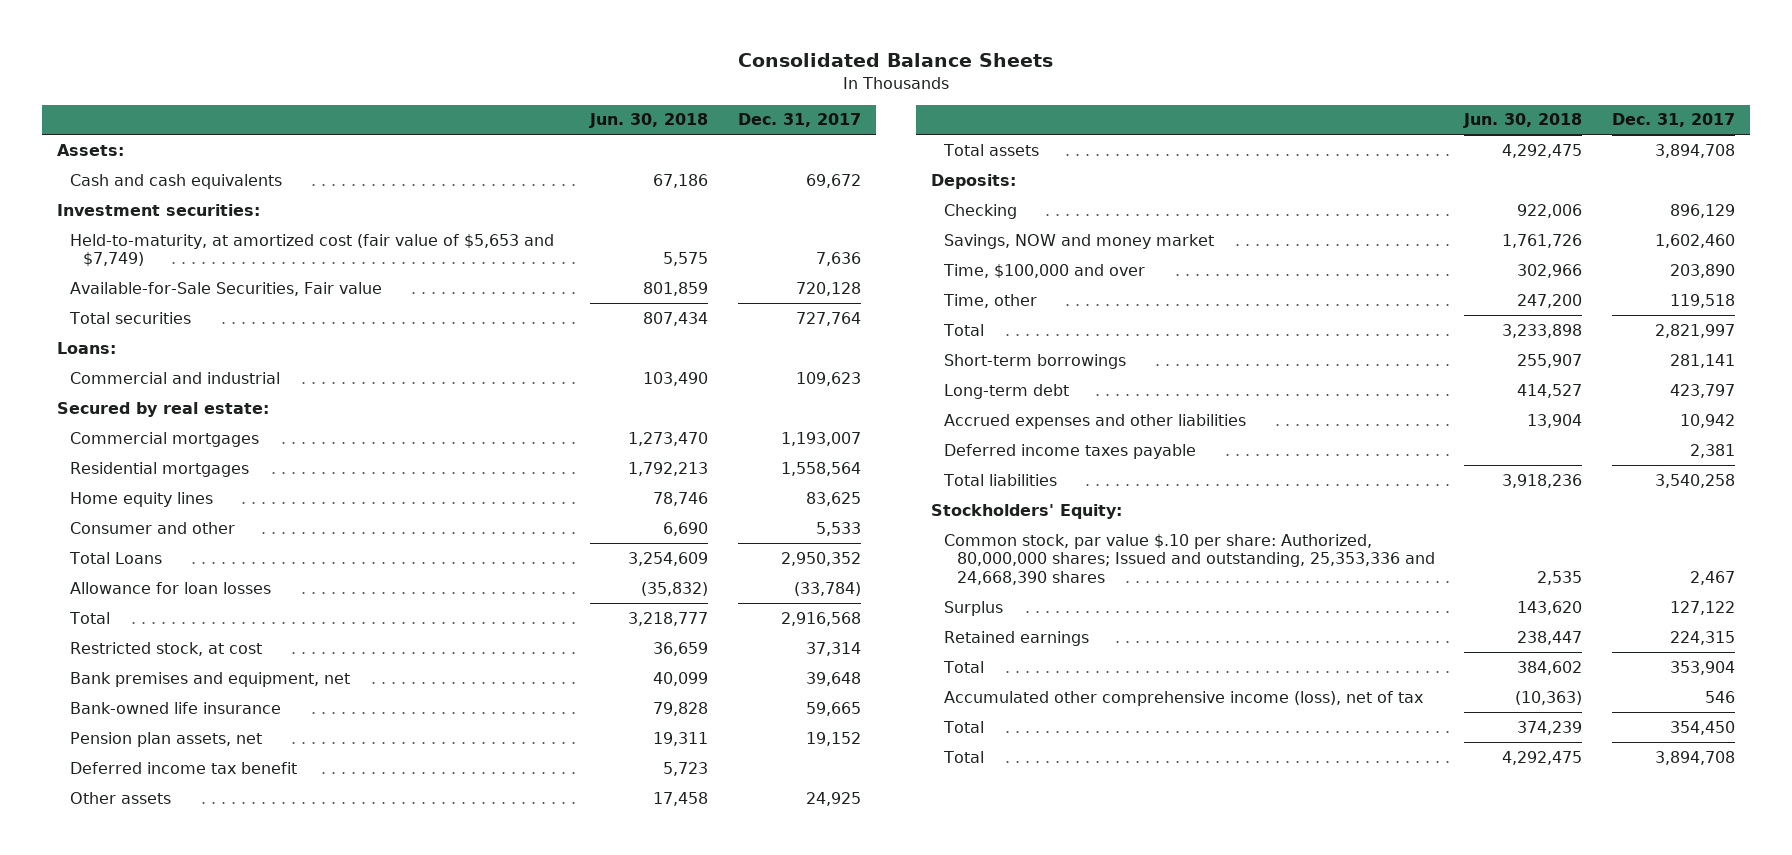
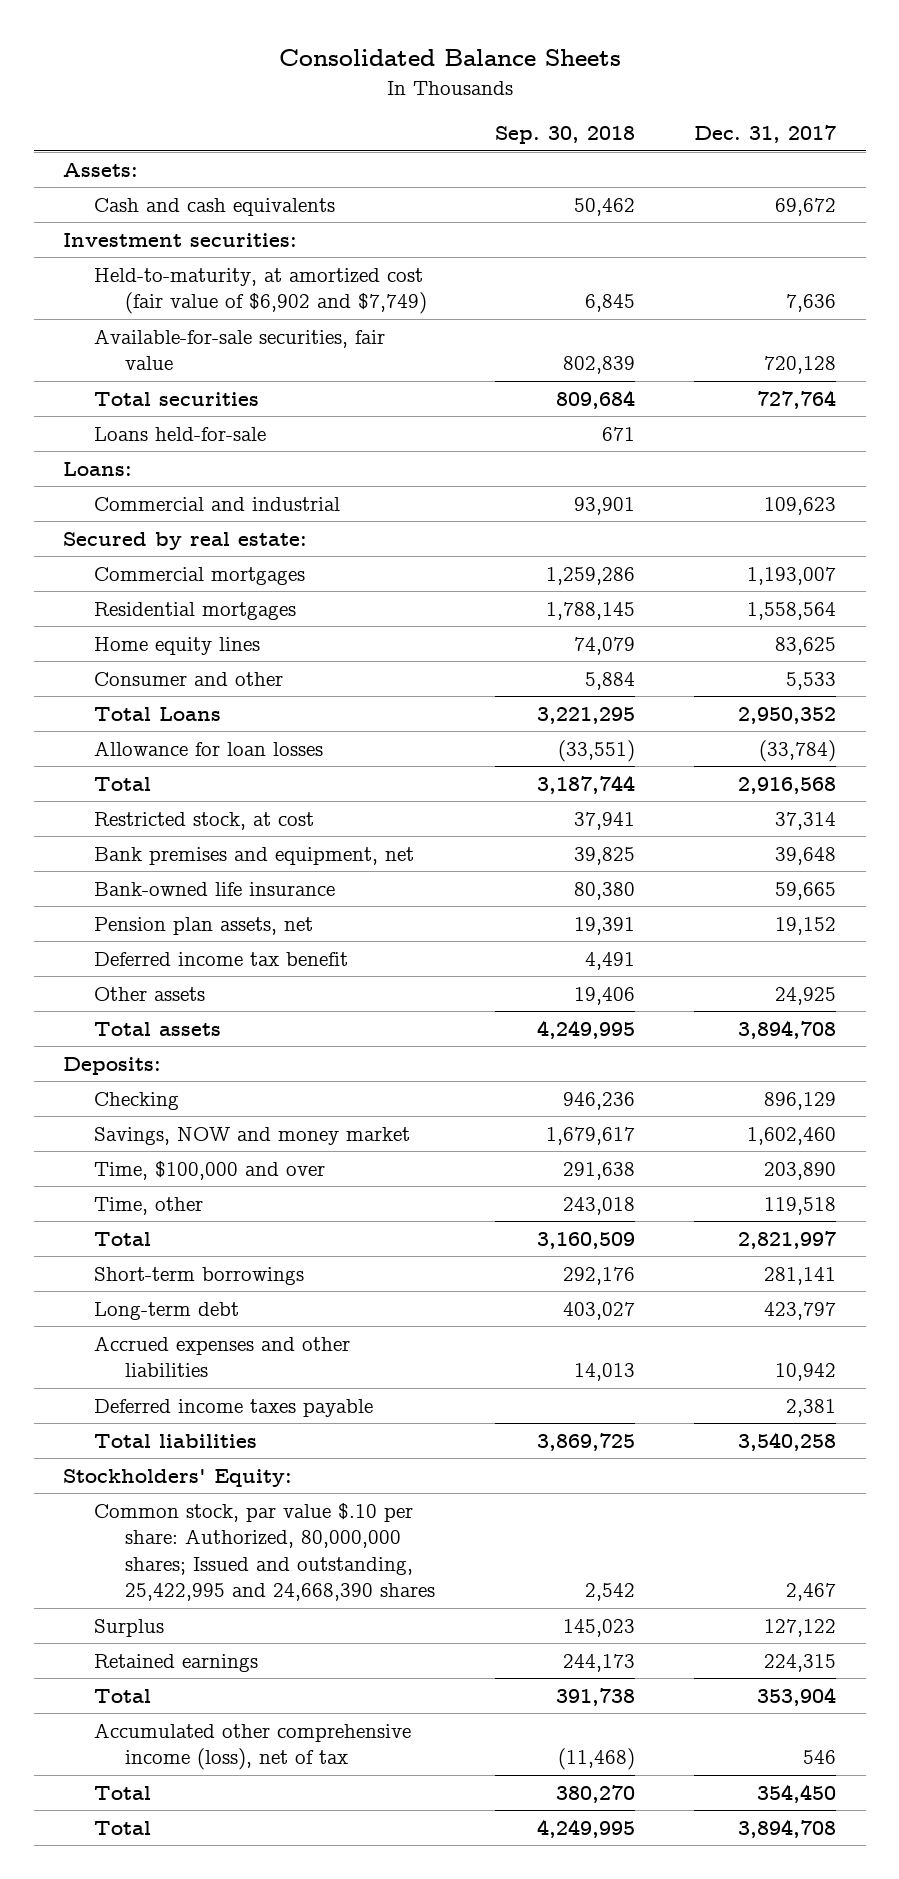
[589,113,709,129] Jun. 30, 2018 -> none
none -> [494,126,635,145] Sep. 30, 2018
[69,233,554,267] Held-to-maturity, at amortized cost (fair value of $5,653 and $7,749) -> [94,267,427,315] Held-to-maturity, at amortized cost (fair value of $6,902 and $7,749)
[69,281,382,296] Available-for-Sale Securities, Fair value -> [94,328,386,371] Available-for-sale securities, fair value
none -> [94,426,267,441] Loans held-for-sale
[943,533,1435,586] Common stock, par value $.10 per share: Authorized, 80,000,000 shares; Issued and outstanding, 25,353,336 and 24,668,390 shares -> [94,1502,435,1602] Common stock, par value $.10 per share: Authorized, 80,000,000 shares; Issued and outstanding, 25,422,995 and 24,668,390 shares

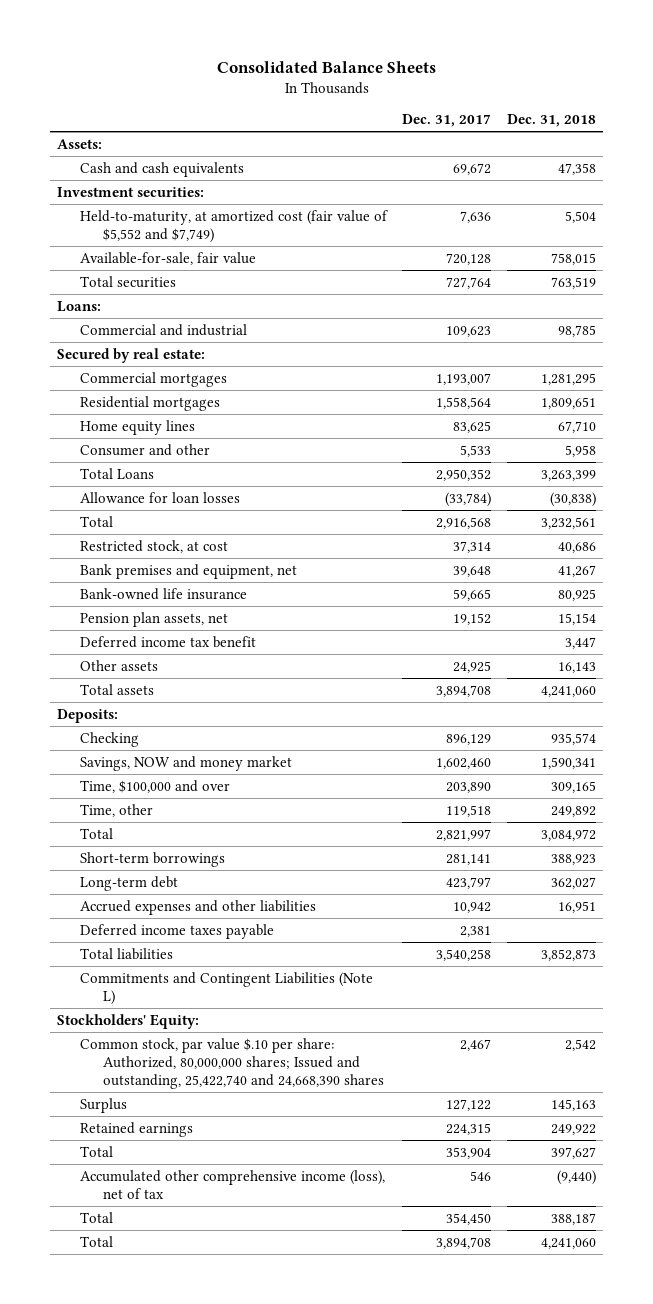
[494,126,635,145] Sep. 30, 2018 -> none
none -> [506,114,596,128] Dec. 31, 2018
[94,267,427,315] Held-to-maturity, at amortized cost (fair value of $6,902 and $7,749) -> [80,209,389,243] Held-to-maturity, at amortized cost (fair value of $5,552 and $7,749)
[94,328,386,371] Available-for-sale securities, fair value -> [80,251,257,265] Available-for-sale, fair value
[94,426,267,441] Loans held-for-sale -> none
none -> [80,971,374,1005] Commitments and Contingent Liabilities (Note L)
[94,1502,435,1602] Common stock, par value $.10 per share: Authorized, 80,000,000 shares; Issued and outstanding, 25,422,995 and 24,668,390 shares -> [80,1037,385,1089] Common stock, par value $.10 per share: Authorized, 80,000,000 shares; Issued and outstanding, 25,422,740 and 24,668,390 shares

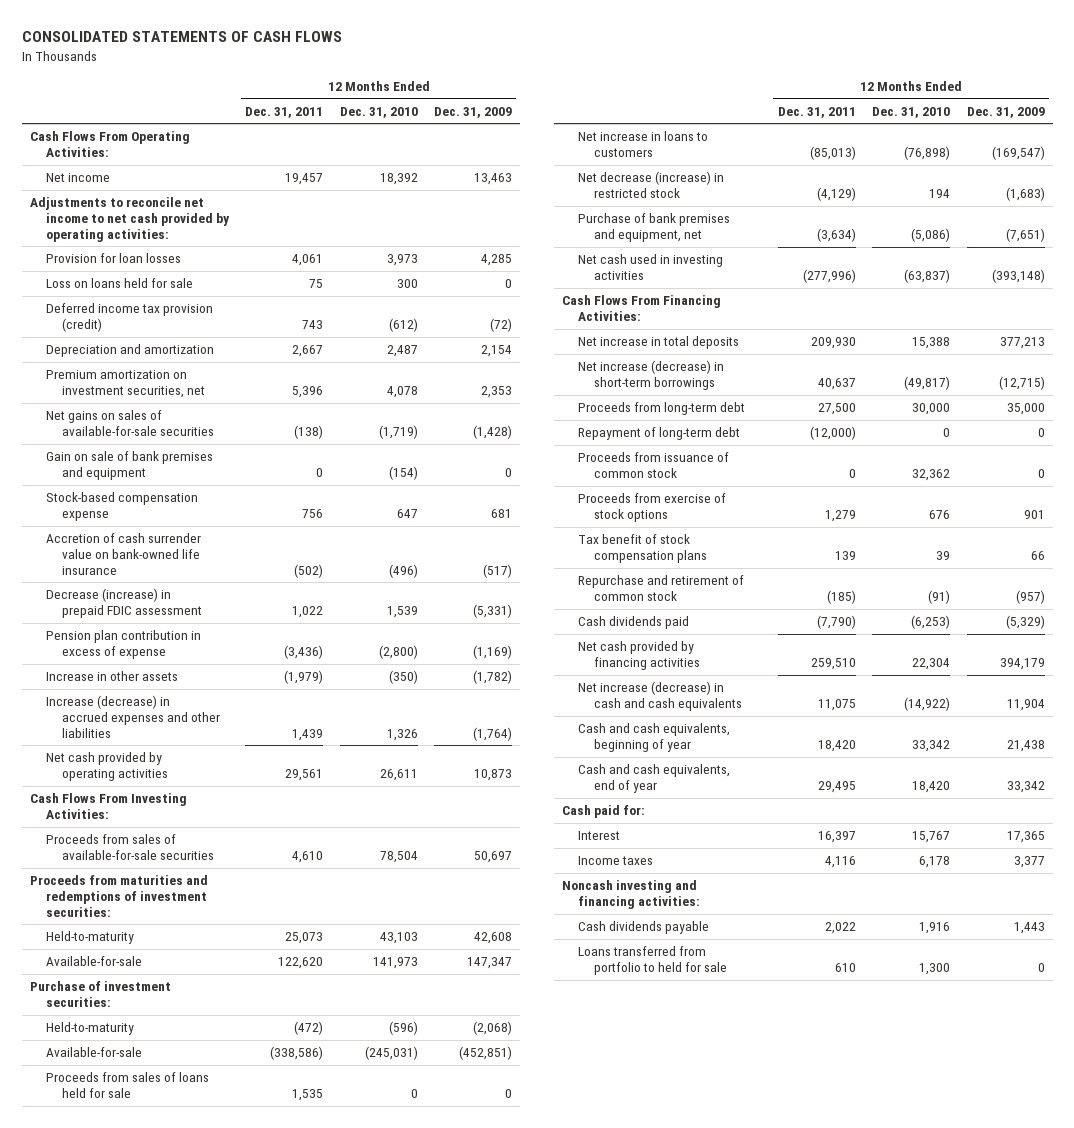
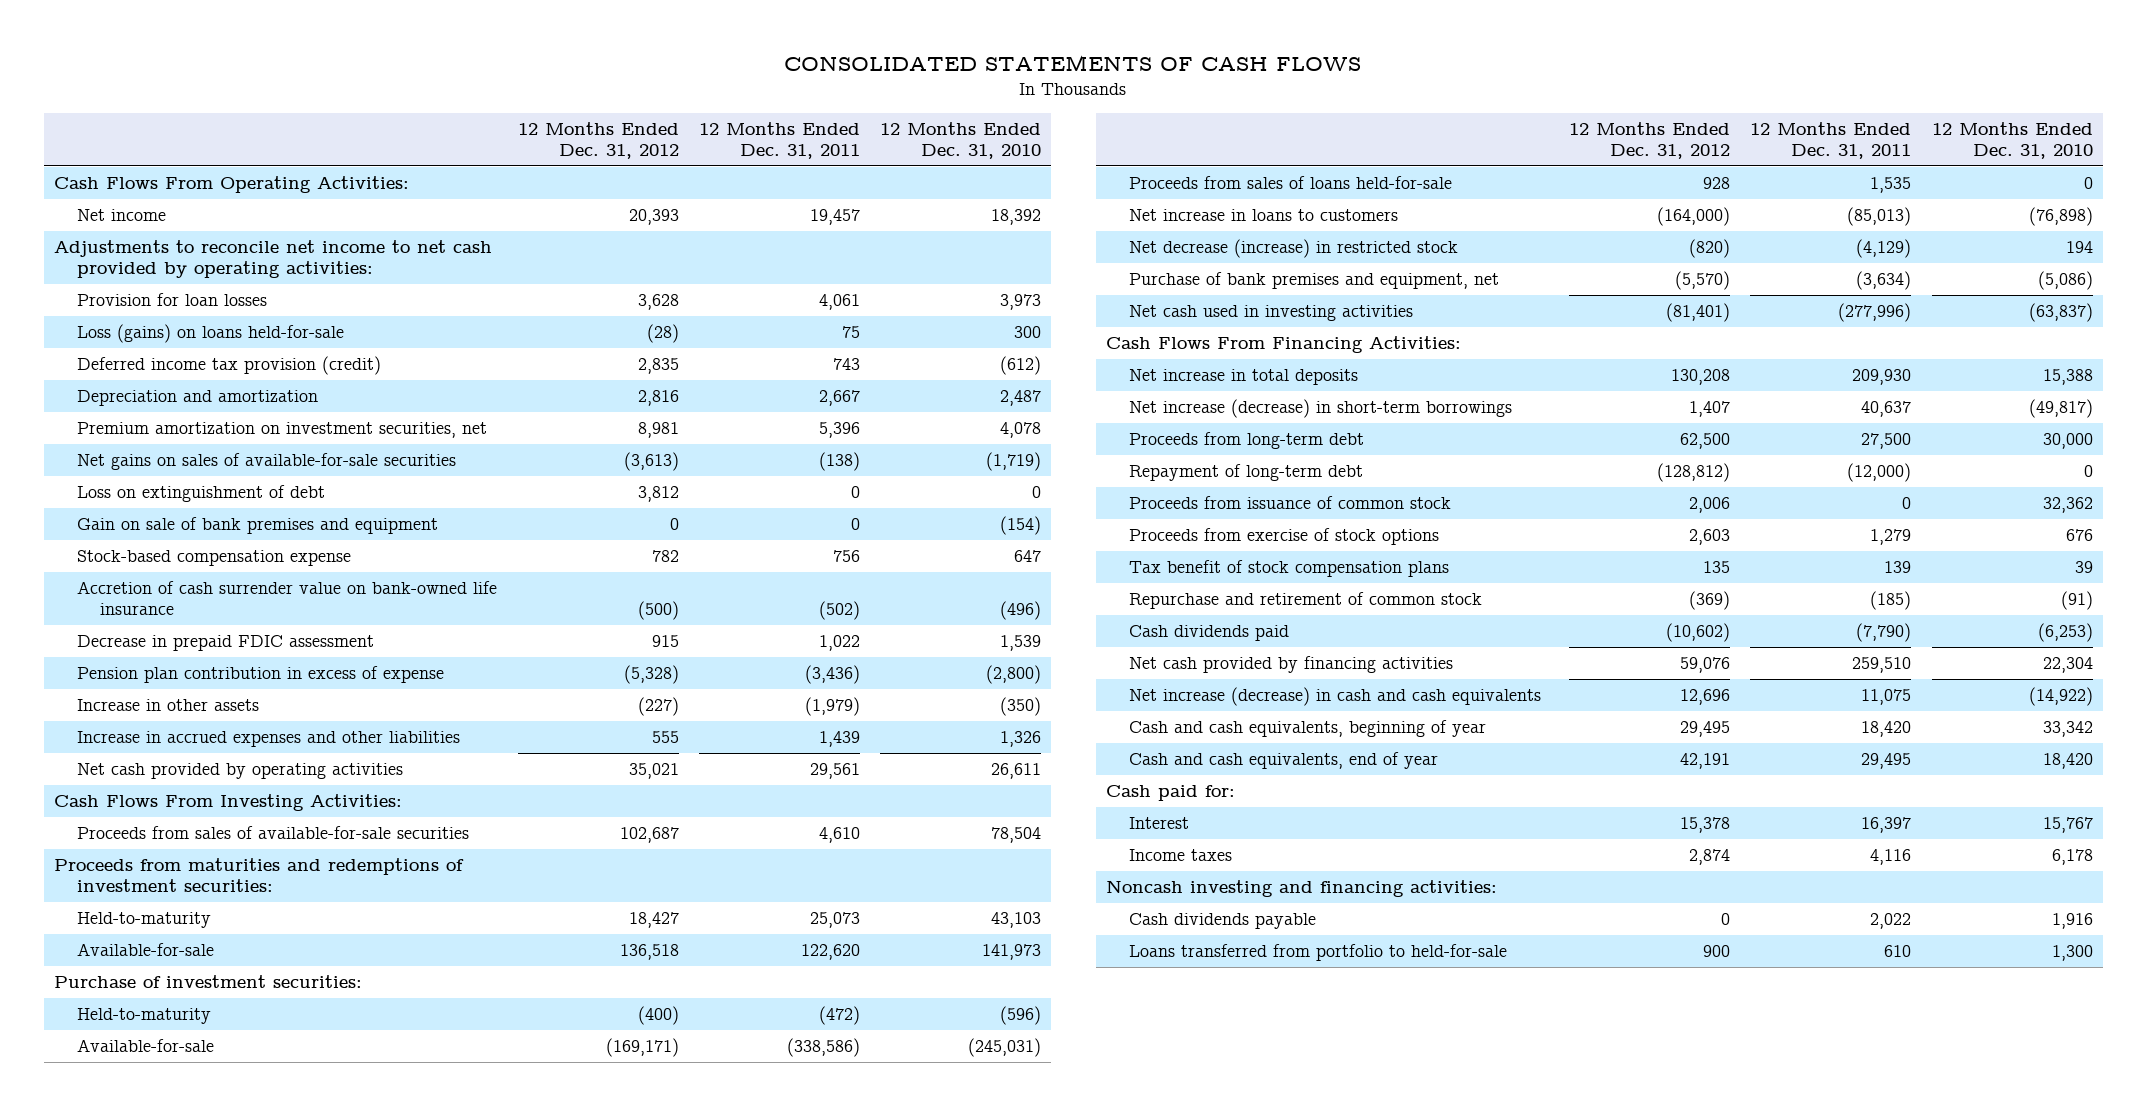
[434,106,513,118] Dec. 31, 2009 -> none
none -> [517,121,679,159] 12 Months Ended Dec. 31, 2012
[45,278,193,289] Loss on loans held for sale -> [77,323,345,343] Loss (gains) on loans held-for-sale
none -> [77,484,326,502] Loss on extinguishment of debt
[45,588,202,618] Decrease (increase) in prepaid FDIC assessment -> [77,634,375,651] Decrease in prepaid FDIC assessment
[45,695,220,738] Increase (decrease) in accrued expenses and other liabilities -> [77,730,461,747] Increase in accrued expenses and other liabilities
[45,1072,209,1098] Proceeds from sales of loans held for sale -> [1128,175,1452,189] Proceeds from sales of loans held-for-sale
[578,946,727,975] Loans transferred from portfolio to held for sale -> [1128,943,1507,961] Loans transferred from portfolio to held-for-sale

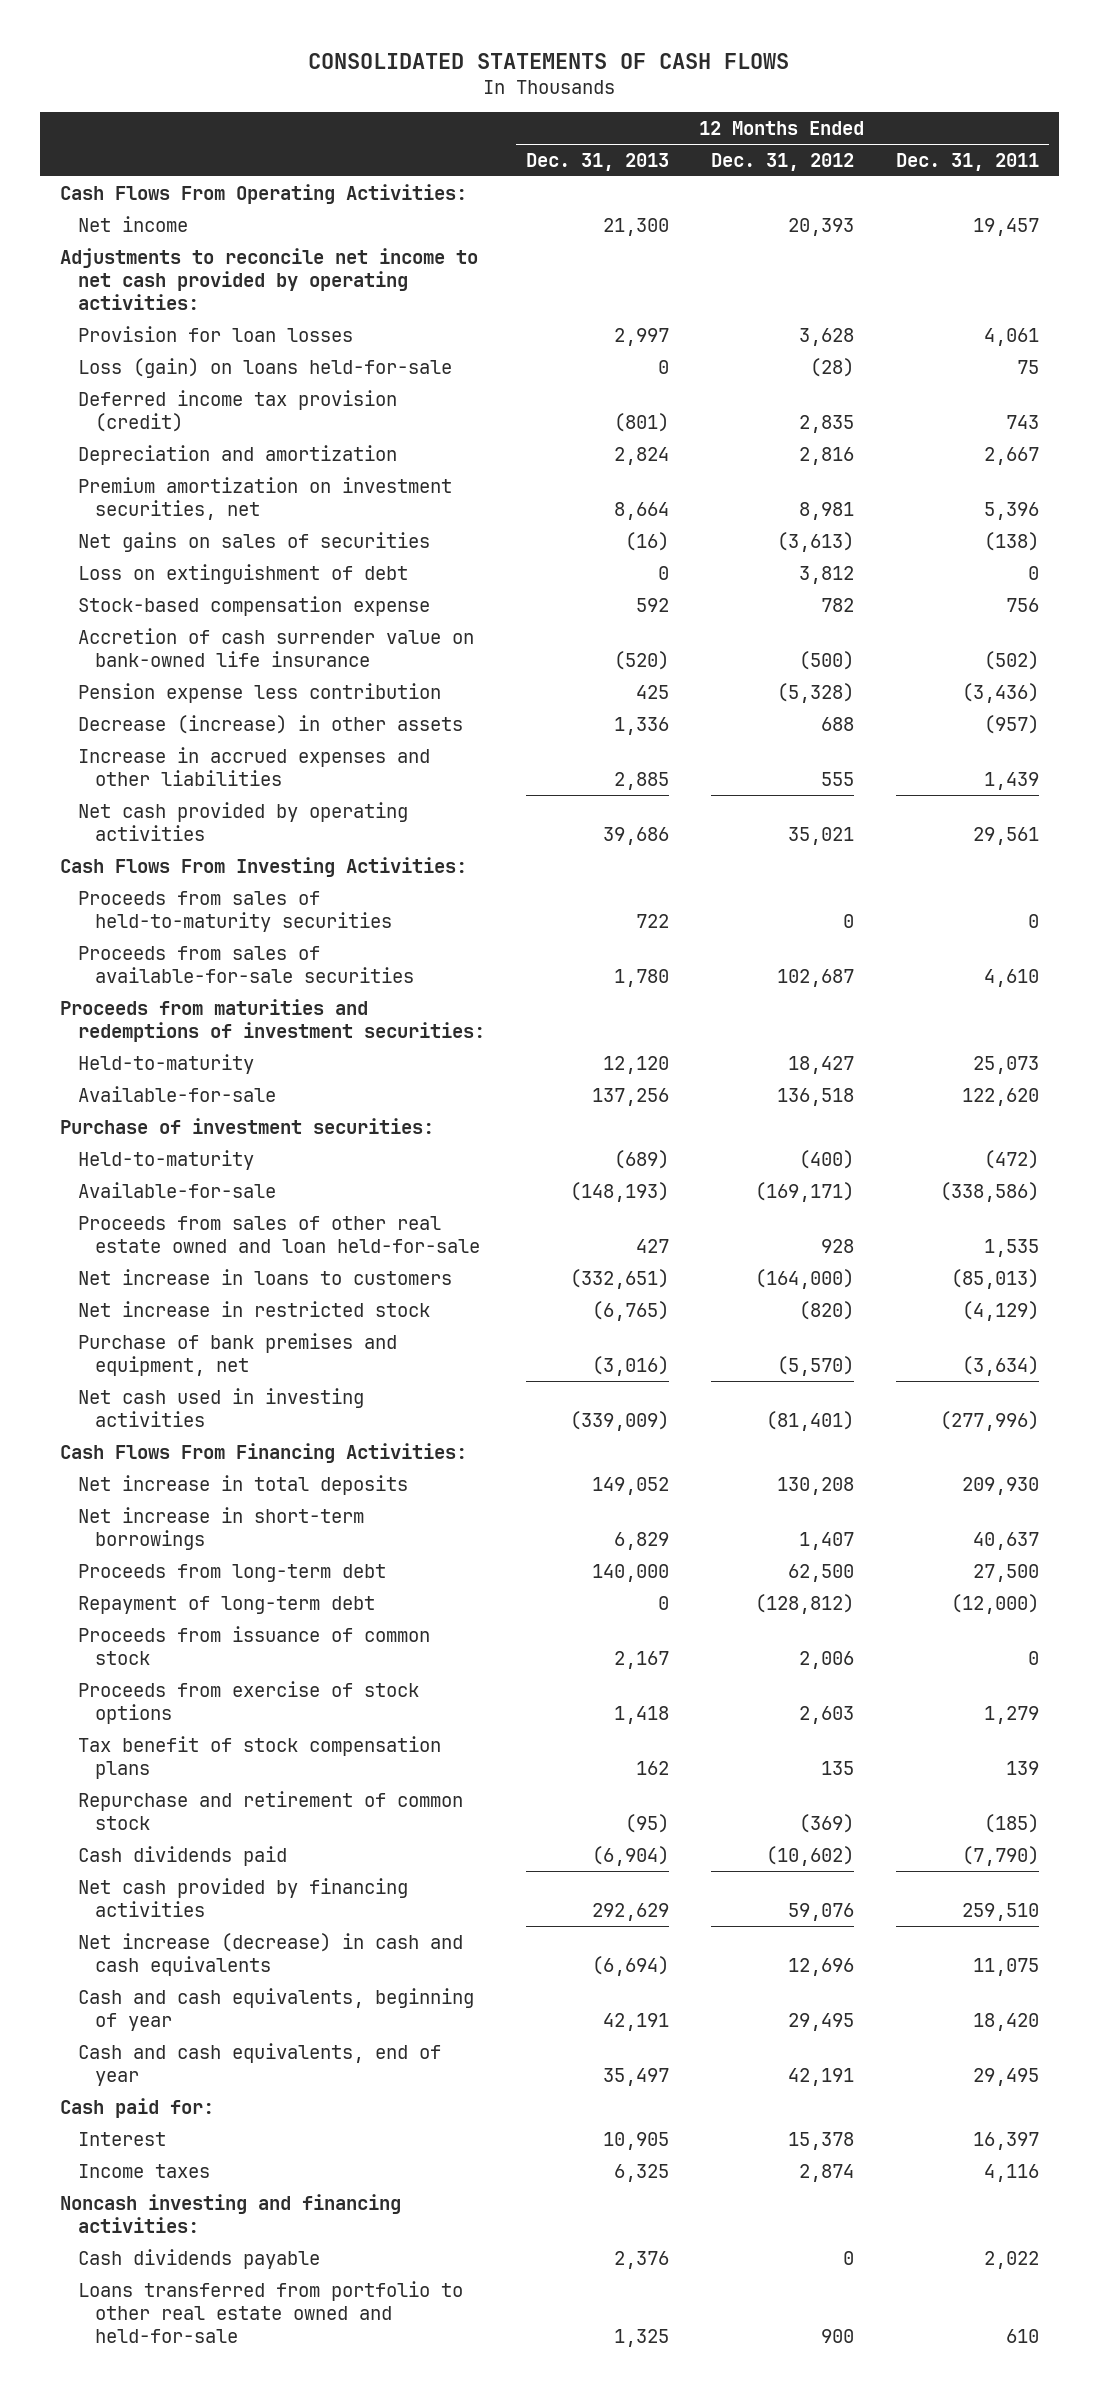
[880,121,1042,159] 12 Months Ended Dec. 31, 2010 -> none
none -> [526,152,670,171] Dec. 31, 2013
[77,323,345,343] Loss (gains) on loans held-for-sale -> [77,357,452,378] Loss (gain) on loans held-for-sale
[77,452,457,470] Net gains on sales of available-for-sale securities -> [77,531,430,552] Net gains on sales of securities
[77,516,439,534] Gain on sale of bank premises and equipment -> none
[77,634,375,651] Decrease in prepaid FDIC assessment -> none
[77,665,445,683] Pension plan contribution in excess of expense -> [77,682,441,703] Pension expense less contribution
[77,698,260,711] Increase in other assets -> [77,714,463,734] Decrease (increase) in other assets
[637,696,679,716] (227) -> [820,716,854,731] 688
[804,696,860,716] (1,979) -> [983,714,1039,734] (957)
none -> [77,890,392,932] Proceeds from sales of held-to-maturity securities
[1128,175,1452,189] Proceeds from sales of loans held-for-sale -> [77,1215,480,1253] Proceeds from sales of other real estate owned and loan held-for-sale
[1128,238,1458,258] Net decrease (increase) in restricted stock -> [77,1300,430,1317] Net increase in restricted stock
[1128,398,1512,418] Net increase (decrease) in short-term borrowings -> [77,1506,364,1550] Net increase in short-term borrowings
[1128,943,1507,961] Loans transferred from portfolio to held-for-sale -> [77,2280,463,2343] Loans transferred from portfolio to other real estate owned and held-for-sale

